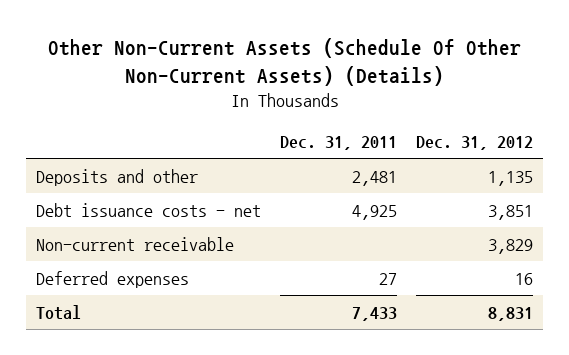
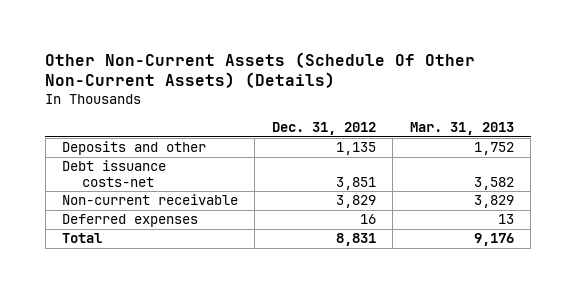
[280,135,398,150] Dec. 31, 2011 -> none
none -> [409,121,514,135] Mar. 31, 2013
[35,202,261,217] Debt issuance costs - net -> [62,160,167,187] Debt issuance costs-net

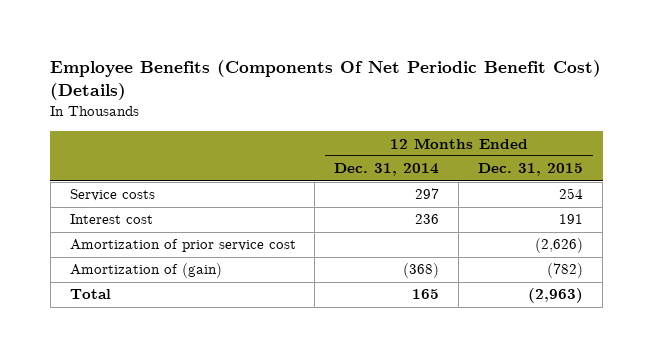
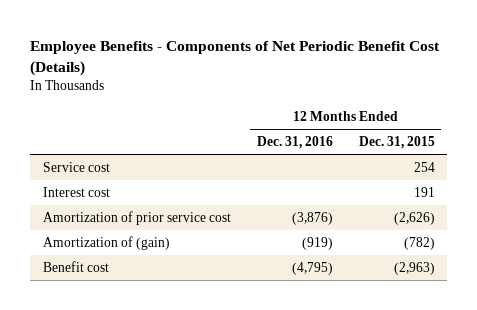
[50,60,602,101] Employee Benefits (Components Of Net Periodic Benefit Cost) (Details) -> [29,40,440,76] Employee Benefits - Components of Net Periodic Benefit Cost (Details)
[334,163,440,177] Dec. 31, 2014 -> none
none -> [256,136,333,150] Dec. 31, 2016
[69,189,155,202] Service costs -> [42,161,110,172] Service cost
[69,289,111,300] Total -> [42,260,109,272] Benefit cost

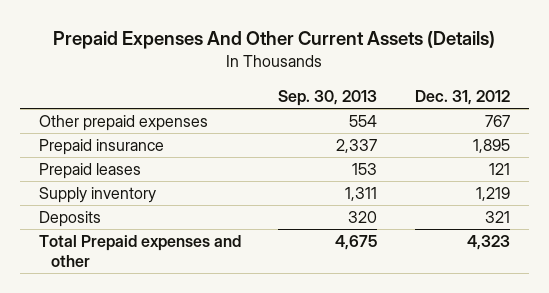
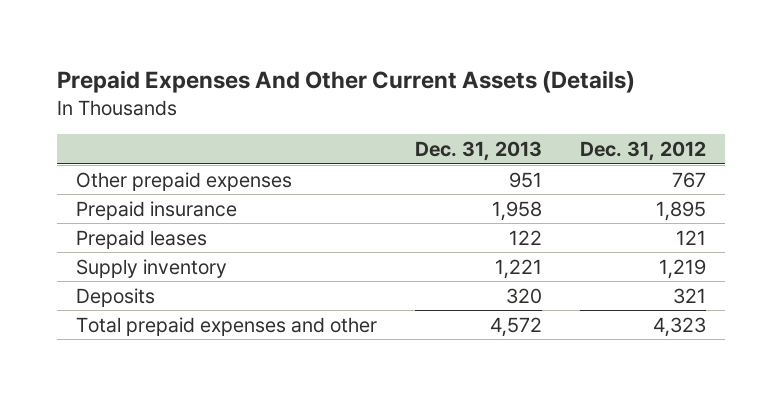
[278,89,378,106] Sep. 30, 2013 -> none
none -> [414,141,542,162] Dec. 31, 2013
[38,235,241,267] Total Prepaid expenses and other -> [75,316,377,336] Total prepaid expenses and other

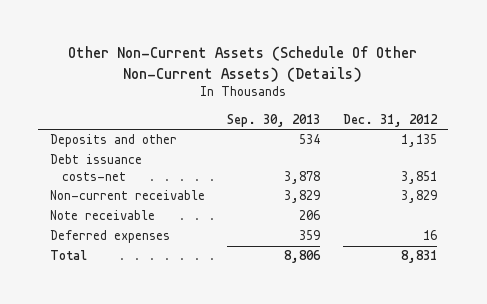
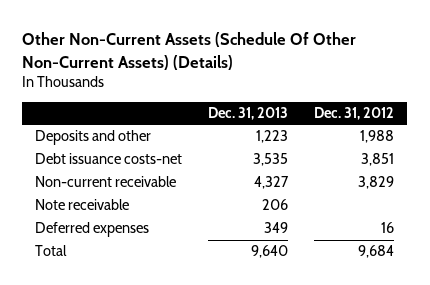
[227,113,321,127] Sep. 30, 2013 -> none
none -> [208,107,289,121] Dec. 31, 2013
[400,134,437,148] 1,135 -> [360,130,395,144] 1,988
[400,250,437,264] 8,831 -> [358,245,395,259] 9,684

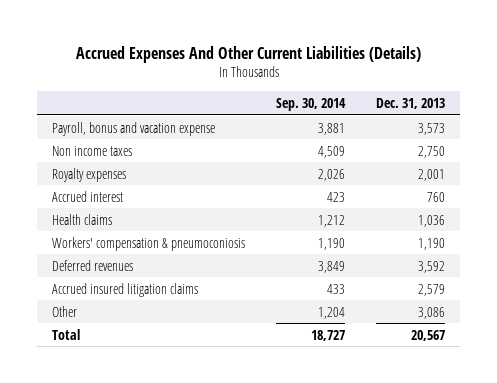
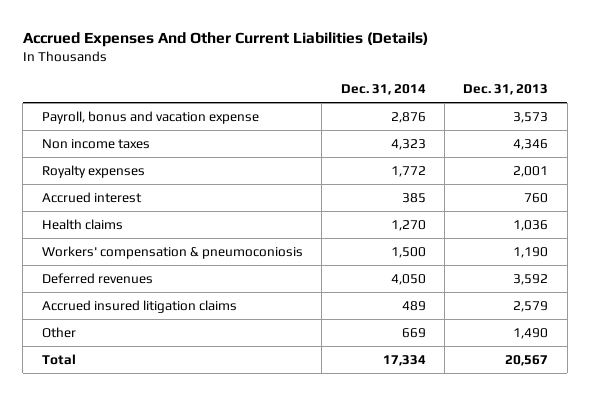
[276,97,347,111] Sep. 30, 2014 -> none
none -> [340,83,426,95] Dec. 31, 2014
[417,145,445,158] 2,750 -> [513,139,549,151] 4,346
[417,306,445,319] 3,086 -> [513,328,549,340] 1,490

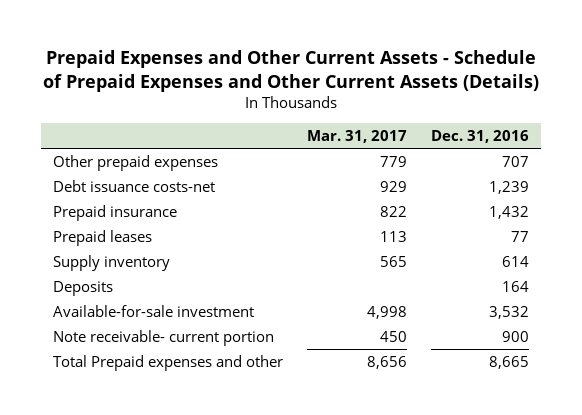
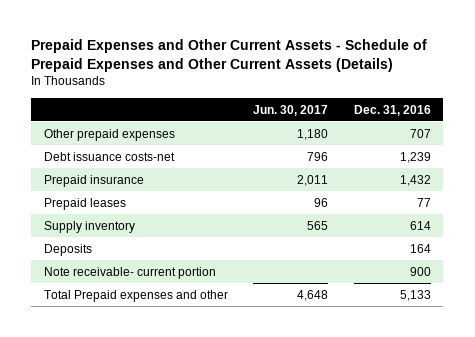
[306,129,407,143] Mar. 31, 2017 -> none
none -> [253,104,329,116] Jun. 30, 2017
[53,304,255,317] Available-for-sale investment -> none
[488,355,529,369] 8,665 -> [399,289,431,301] 5,133

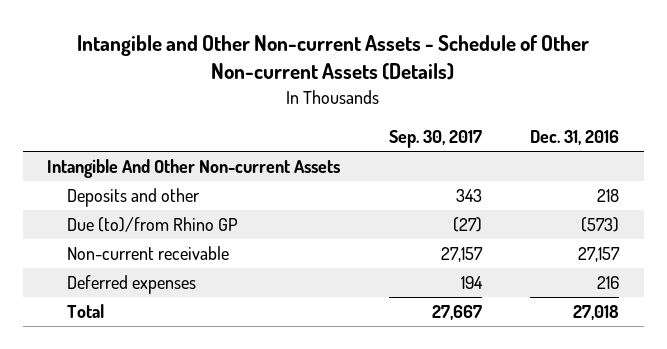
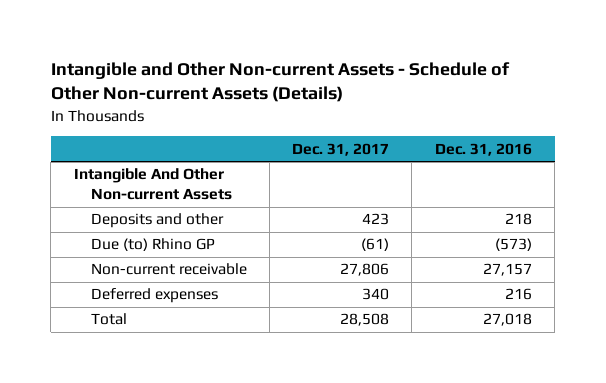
[388,130,482,149] Sep. 30, 2017 -> none
none -> [292,142,390,156] Dec. 31, 2017
[67,217,239,233] Due (to)/from Rhino GP -> [90,238,215,252] Due (to) Rhino GP

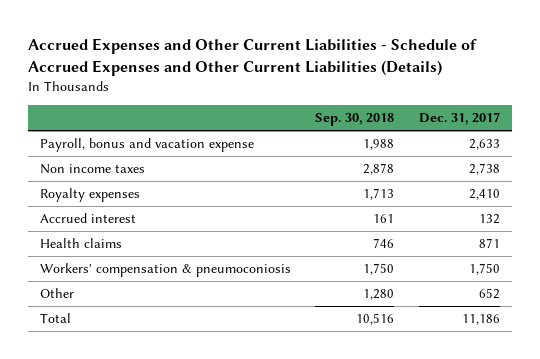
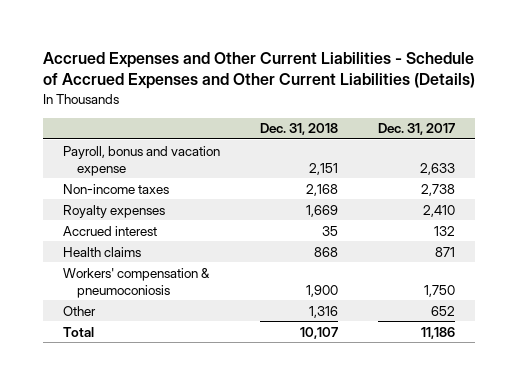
[315,113,395,127] Sep. 30, 2018 -> none
none -> [259,123,338,136] Dec. 31, 2018
[40,164,146,175] Non income taxes -> [62,183,169,194] Non-income taxes

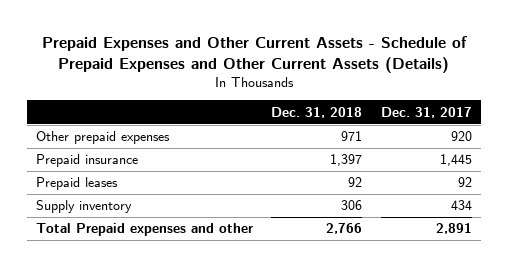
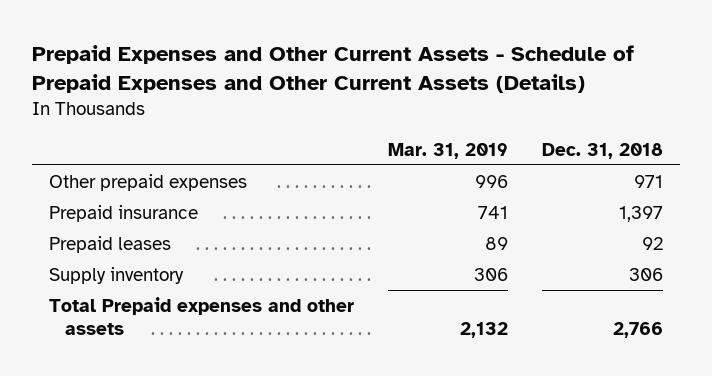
[380,106,472,118] Dec. 31, 2017 -> none
none -> [387,142,508,159] Mar. 31, 2019
[36,223,254,237] Total Prepaid expenses and other -> [48,296,354,335] Total Prepaid expenses and other assets

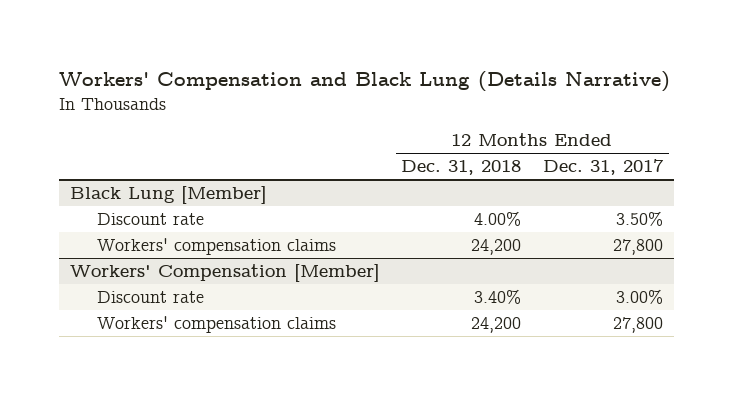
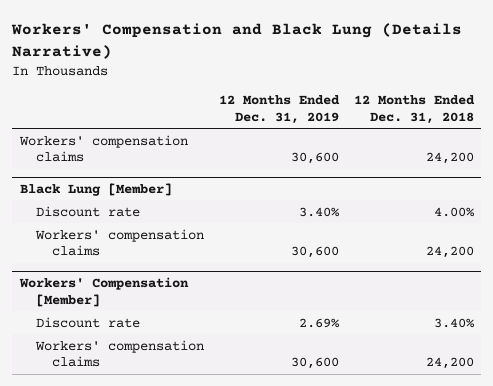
[543,159,665,176] Dec. 31, 2017 -> none
none -> [218,95,340,124] 12 Months Ended Dec. 31, 2019
none -> [18,134,188,163] Workers' compensation claims

